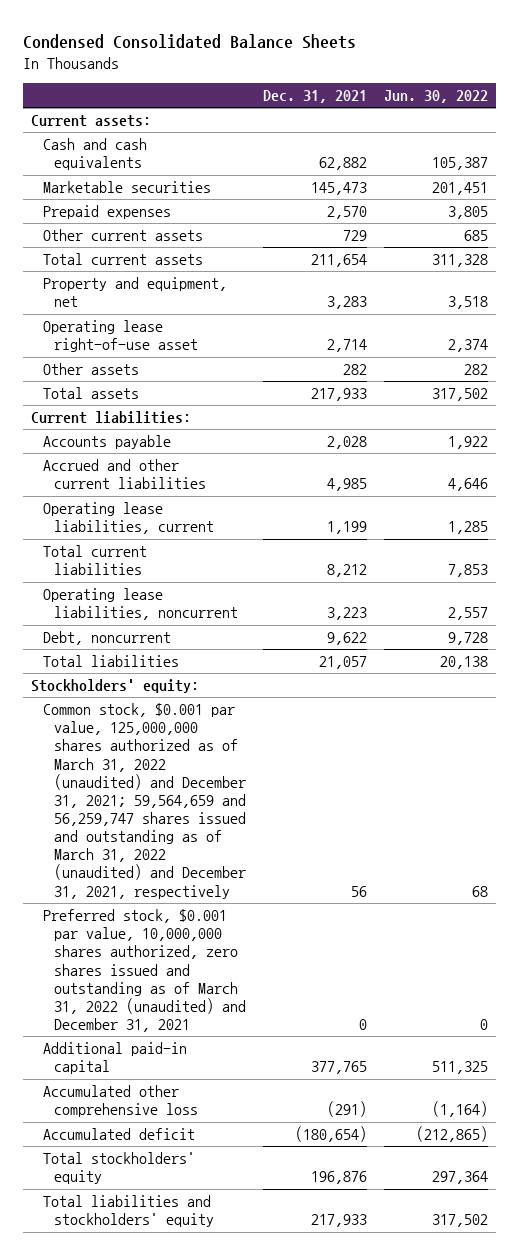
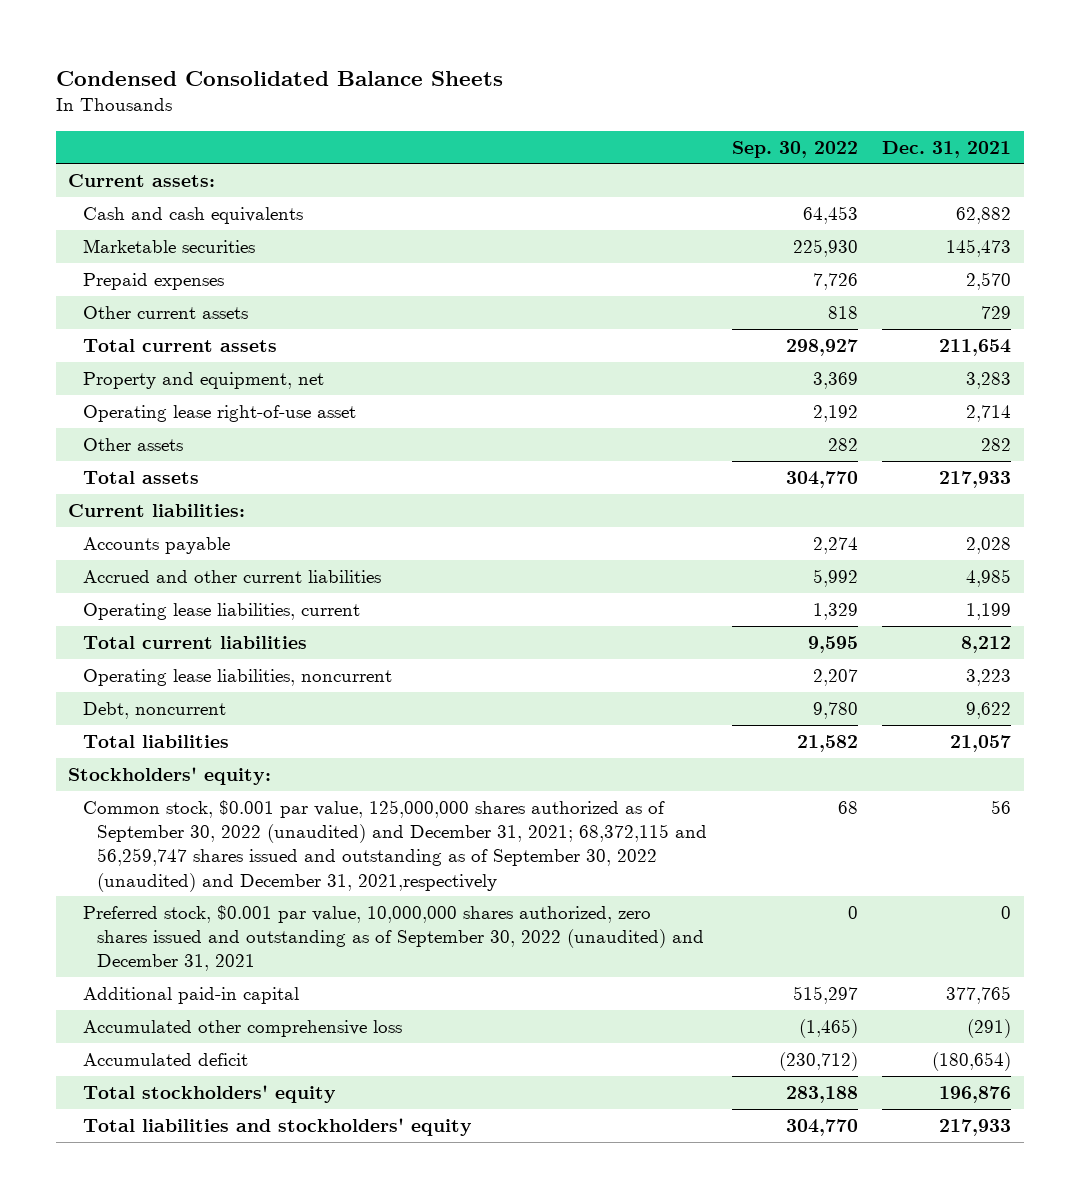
[383,89,488,103] Jun. 30, 2022 -> none
none -> [731,140,858,158] Sep. 30, 2022
[42,703,247,899] Common stock, $0.001 par value, 125,000,000 shares authorized as of March 31, 2022 (unaudited) and December 31, 2021; 59,564,659 and 56,259,747 shares issued and outstanding as of March 31, 2022 (unaudited) and December 31, 2021, respectively -> [82,799,708,892] Common stock, $0.001 par value, 125,000,000 shares authorized as of September 30, 2022 (unaudited) and December 31, 2021; 68,372,115 and 56,259,747 shares issued and outstanding as of September 30, 2022 (unaudited) and December 31, 2021,respectively
[42,909,247,1033] Preferred stock, $0.001 par value, 10,000,000 shares authorized, zero shares issued and outstanding as of March 31, 2022 (unaudited) and December 31, 2021 -> [82,904,705,972] Preferred stock, $0.001 par value, 10,000,000 shares authorized, zero shares issued and outstanding as of September 30, 2022 (unaudited) and December 31, 2021

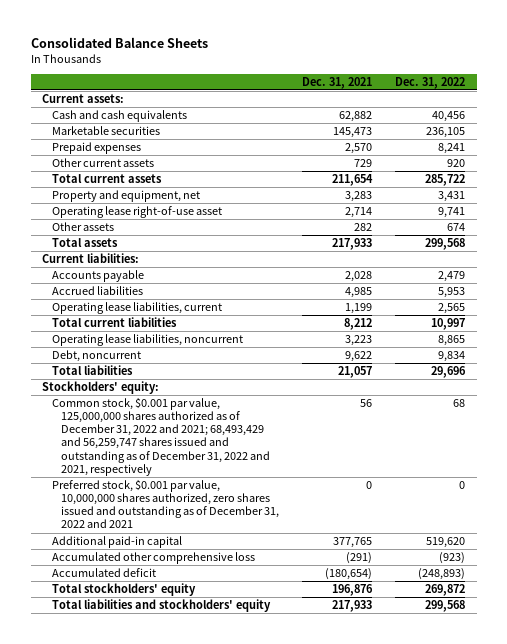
[55,70,503,86] Condensed Consolidated Balance Sheets -> [30,36,208,48] Consolidated Balance Sheets
[731,140,858,158] Sep. 30, 2022 -> none
none -> [395,76,466,89] Dec. 31, 2022
[82,569,381,583] Accrued and other current liabilities -> [51,286,143,296] Accrued liabilities
[82,799,708,892] Common stock, $0.001 par value, 125,000,000 shares authorized as of September 30, 2022 (unaudited) and December 31, 2021; 68,372,115 and 56,259,747 shares issued and outstanding as of September 30, 2022 (unaudited) and December 31, 2021,respectively -> [51,397,271,476] Common stock, $0.001 par value, 125,000,000 shares authorized as of December 31, 2022 and 2021; 68,493,429 and 56,259,747 shares issued and outstanding as of December 31, 2022 and 2021, respectively
[82,904,705,972] Preferred stock, $0.001 par value, 10,000,000 shares authorized, zero shares issued and outstanding as of September 30, 2022 (unaudited) and December 31, 2021 -> [51,479,280,529] Preferred stock, $0.001 par value, 10,000,000 shares authorized, zero shares issued and outstanding as of December 31, 2022 and 2021

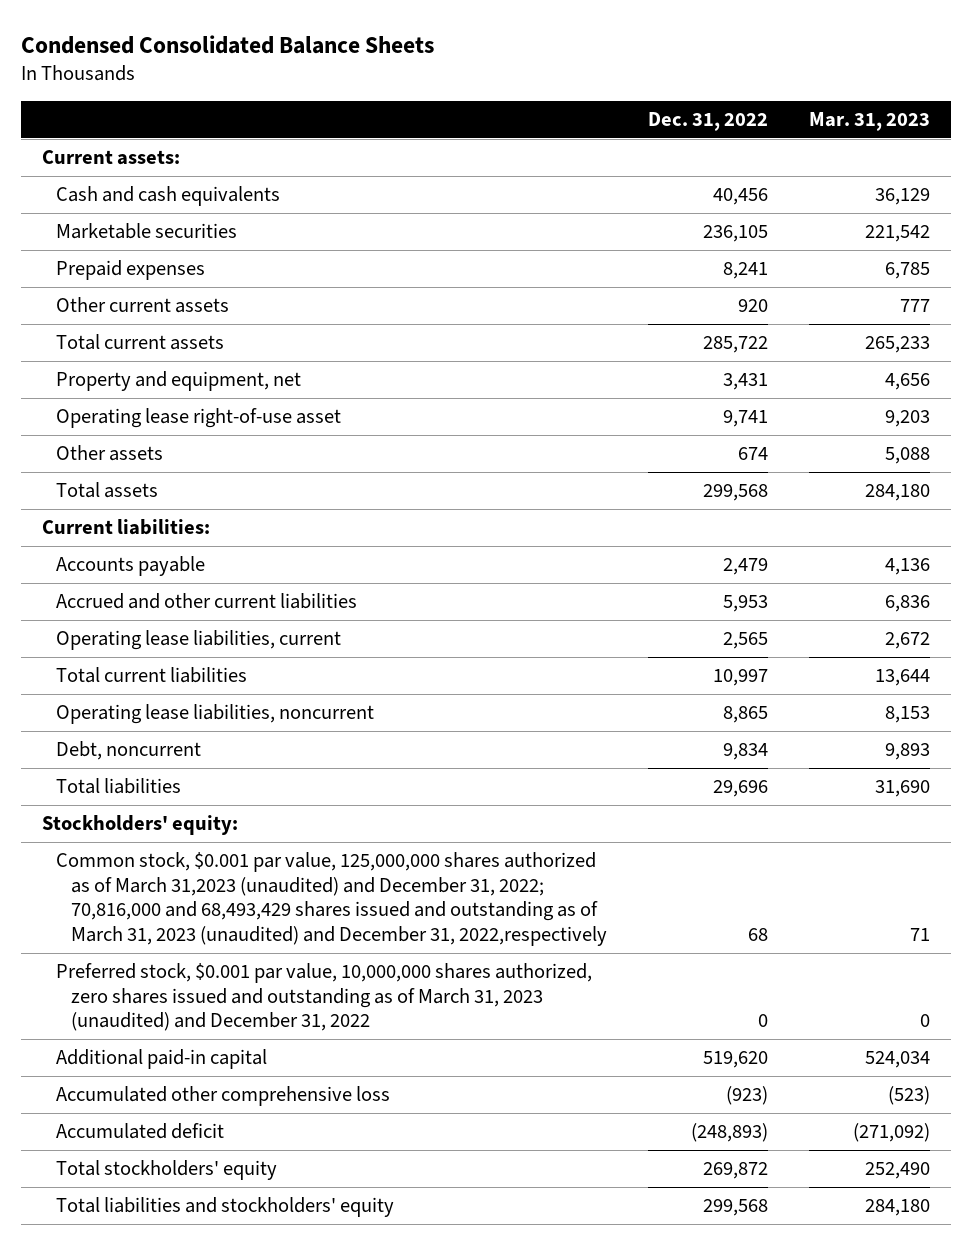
[30,36,208,48] Consolidated Balance Sheets -> [21,34,435,54] Condensed Consolidated Balance Sheets
[302,76,373,89] Dec. 31, 2021 -> none
none -> [808,112,930,132] Mar. 31, 2023
[51,286,143,296] Accrued liabilities -> [56,593,358,610] Accrued and other current liabilities
[51,397,271,476] Common stock, $0.001 par value, 125,000,000 shares authorized as of December 31, 2022 and 2021; 68,493,429 and 56,259,747 shares issued and outstanding as of December 31, 2022 and 2021, respectively -> [56,852,607,946] Common stock, $0.001 par value, 125,000,000 shares authorized as of March 31,2023 (unaudited) and December 31, 2022; 70,816,000 and 68,493,429 shares issued and outstanding as of March 31, 2023 (unaudited) and December 31, 2022,respectively
[51,479,280,529] Preferred stock, $0.001 par value, 10,000,000 shares authorized, zero shares issued and outstanding as of December 31, 2022 and 2021 -> [56,963,593,1032] Preferred stock, $0.001 par value, 10,000,000 shares authorized, zero shares issued and outstanding as of March 31, 2023 (unaudited) and December 31, 2022

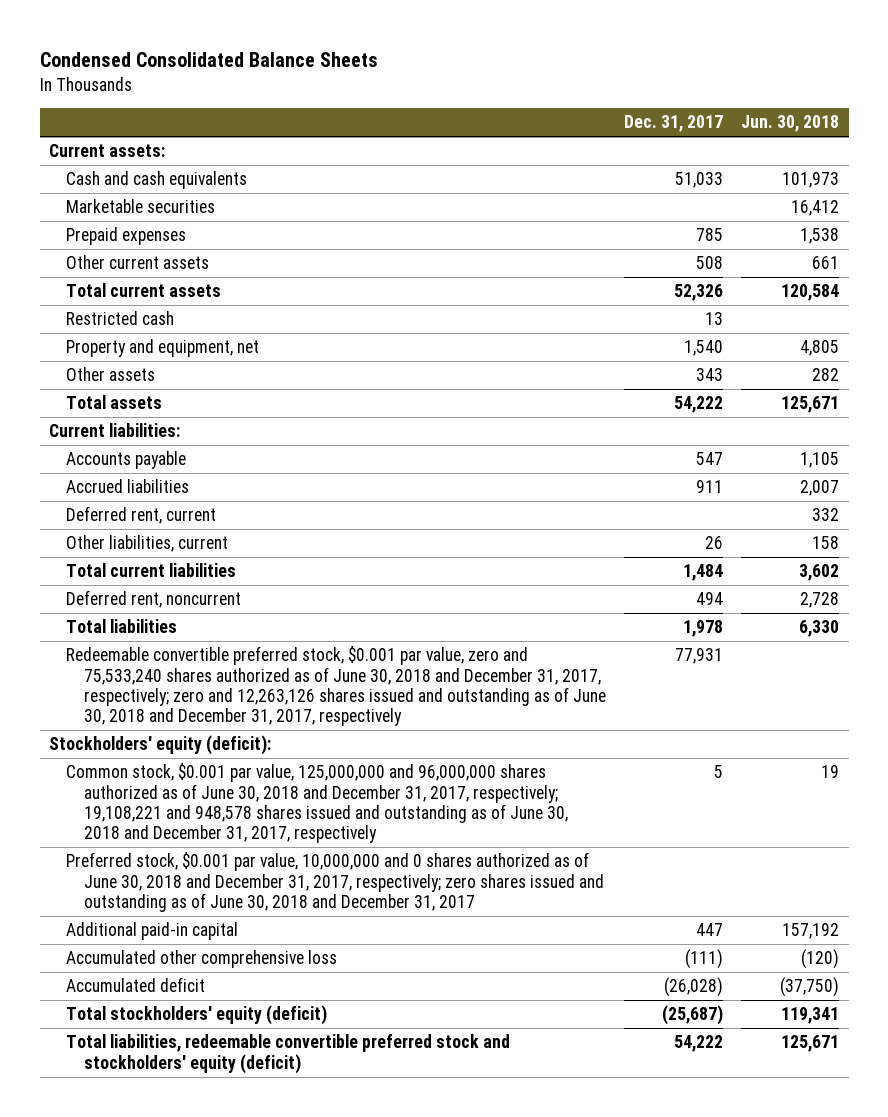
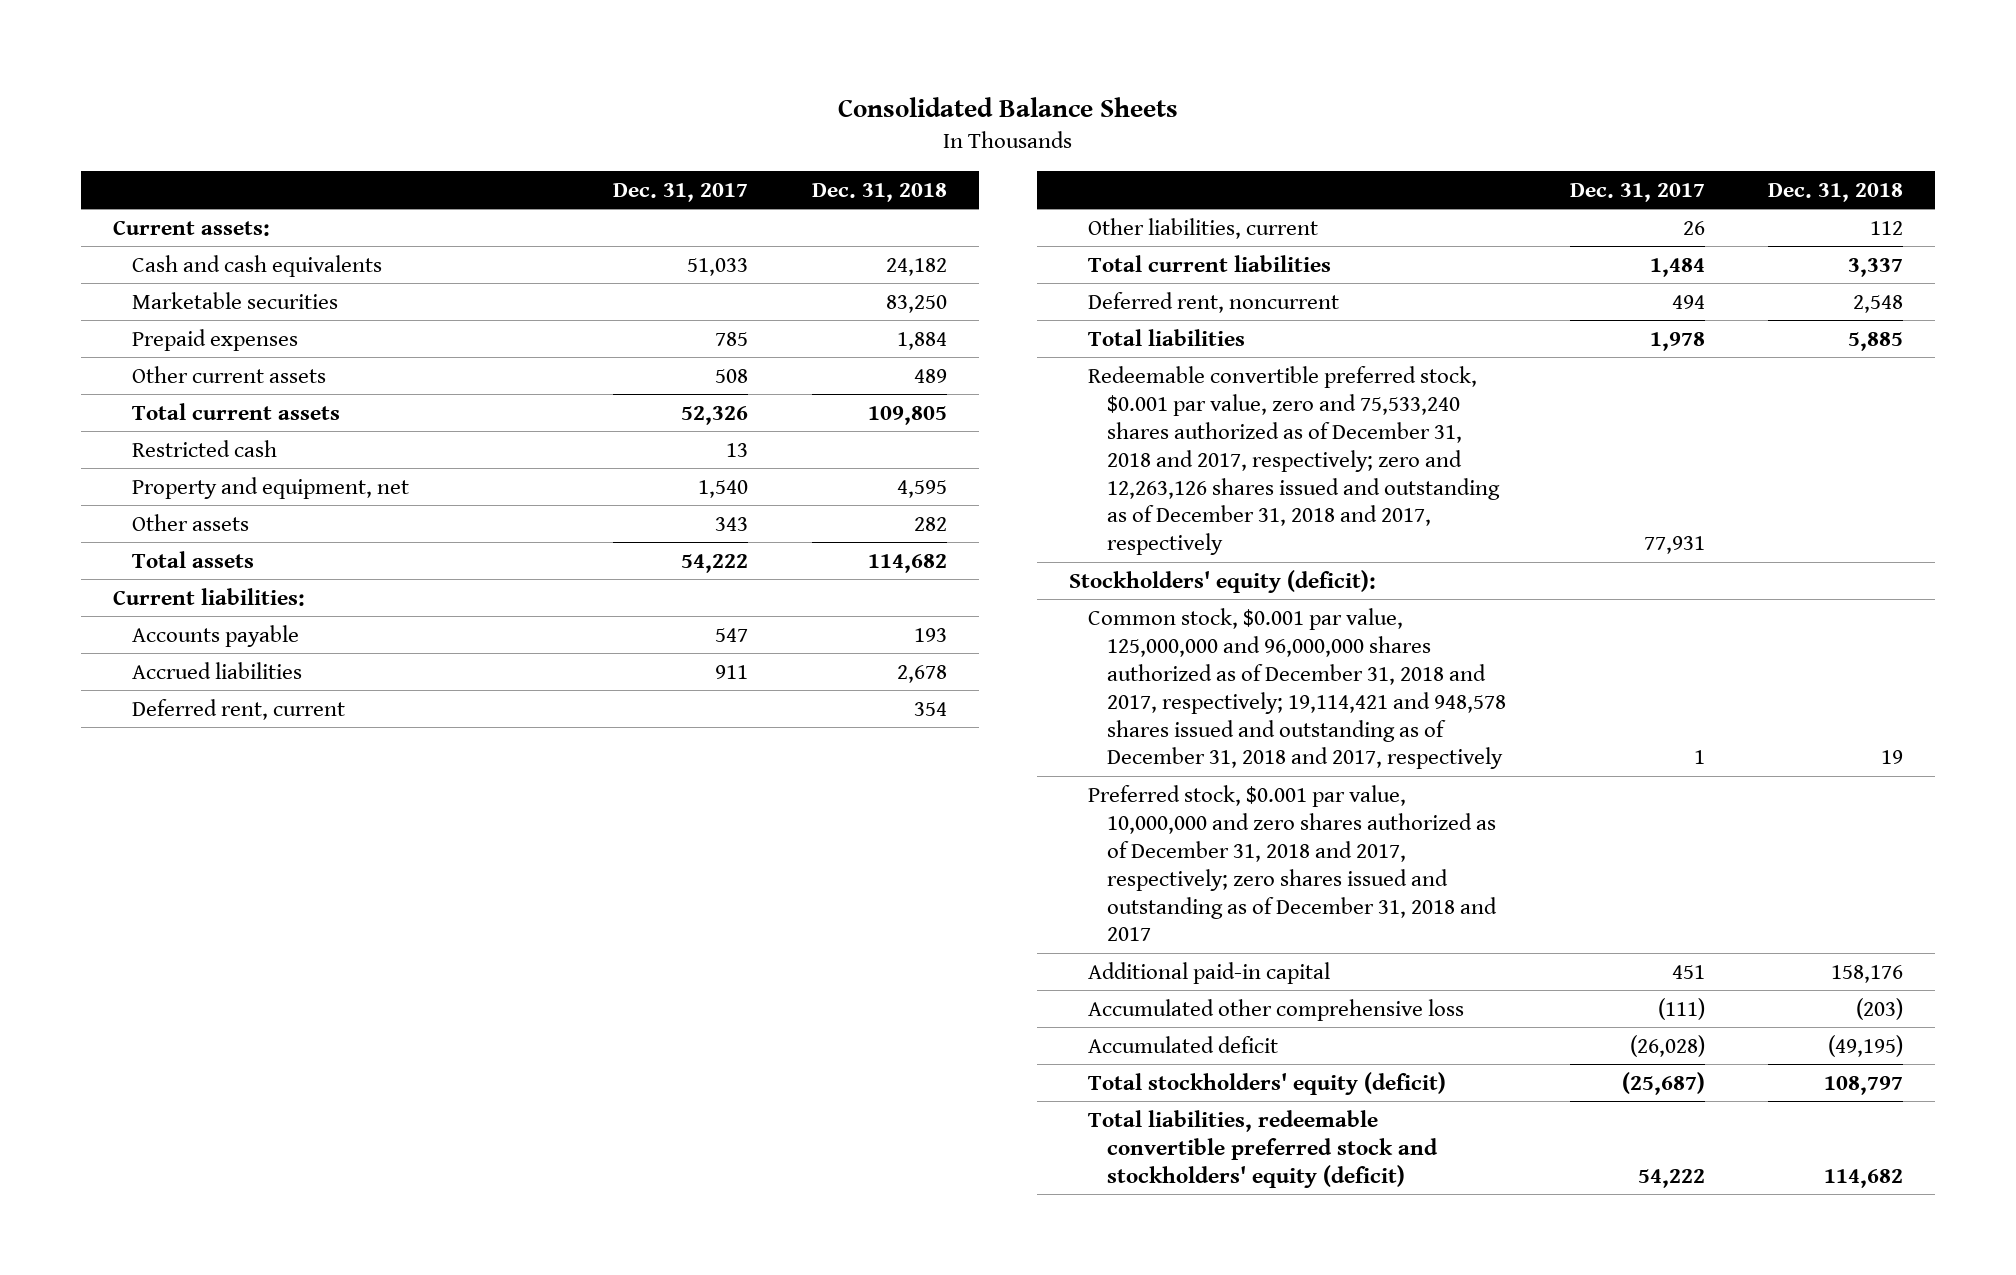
[39,51,378,67] Condensed Consolidated Balance Sheets -> [837,96,1178,117] Consolidated Balance Sheets
[741,115,840,133] Jun. 30, 2018 -> none
none -> [812,183,948,203] Dec. 31, 2018
[66,646,606,727] Redeemable convertible preferred stock, $0.001 par value, zero and 75,533,240 shares authorized as of June 30, 2018 and December 31, 2017, respectively; zero and 12,263,126 shares issued and outstanding as of June 30, 2018 and December 31, 2017, respectively -> [1087,365,1500,556] Redeemable convertible preferred stock, $0.001 par value, zero and 75,533,240 shares authorized as of December 31, 2018 and 2017, respectively; zero and 12,263,126 shares issued and outstanding as of December 31, 2018 and 2017, respectively
[66,763,568,844] Common stock, $0.001 par value, 125,000,000 and 96,000,000 shares authorized as of June 30, 2018 and December 31, 2017, respectively; 19,108,221 and 948,578 shares issued and outstanding as of June 30, 2018 and December 31, 2017, respectively -> [1087,607,1506,770] Common stock, $0.001 par value, 125,000,000 and 96,000,000 shares authorized as of December 31, 2018 and 2017, respectively; 19,114,421 and 948,578 shares issued and outstanding as of December 31, 2018 and 2017, respectively
[714,765,724,779] 5 -> [1693,750,1705,765] 1
[66,852,604,913] Preferred stock, $0.001 par value, 10,000,000 and 0 shares authorized as of June 30, 2018 and December 31, 2017, respectively; zero shares issued and outstanding as of June 30, 2018 and December 31, 2017 -> [1087,784,1497,942] Preferred stock, $0.001 par value, 10,000,000 and zero shares authorized as of December 31, 2018 and 2017, respectively; zero shares issued and outstanding as of December 31, 2018 and 2017
[696,923,724,937] 447 -> [1671,964,1705,979] 451

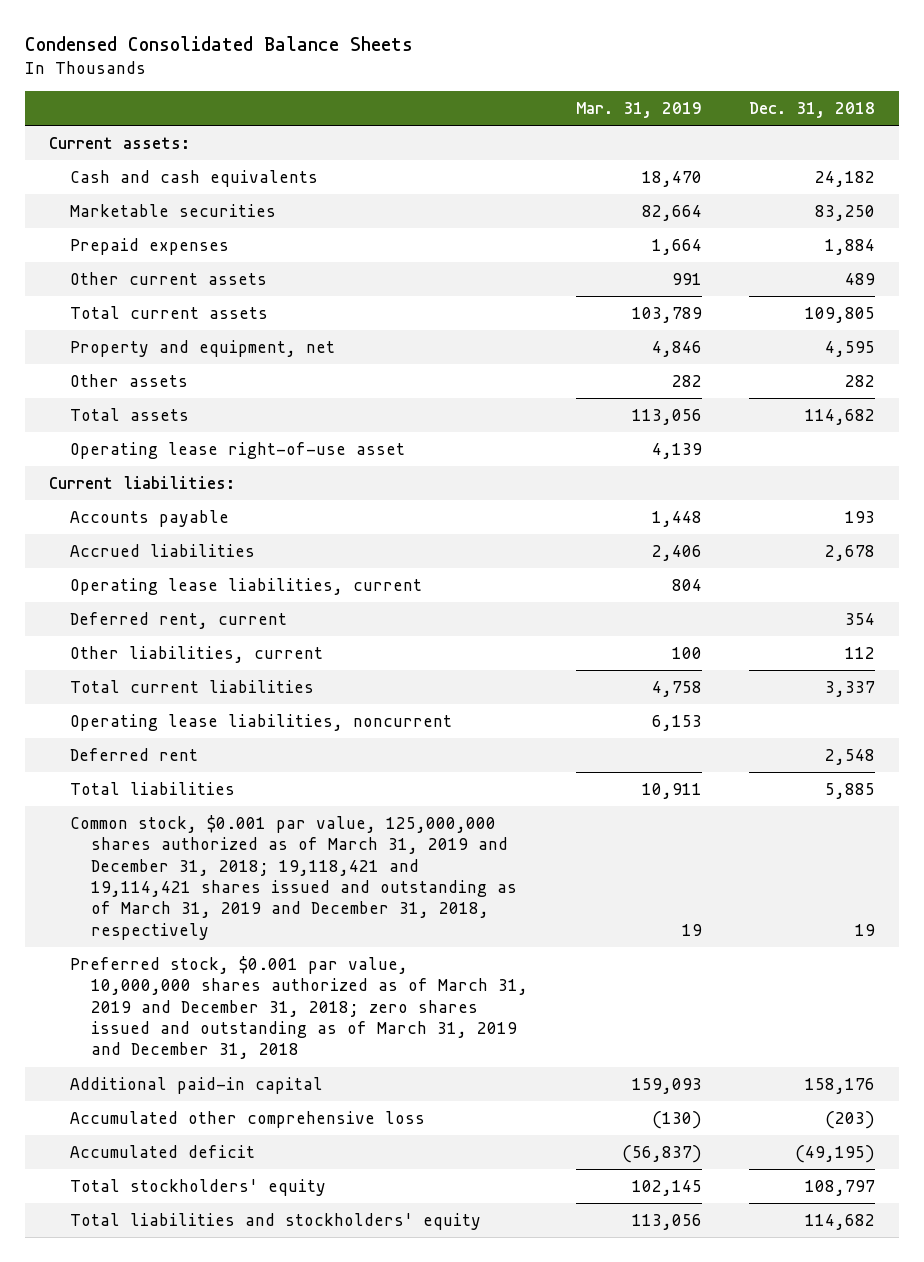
[837,96,1178,117] Consolidated Balance Sheets -> [25,36,414,52] Condensed Consolidated Balance Sheets
[613,183,749,203] Dec. 31, 2017 -> none
none -> [575,101,702,118] Mar. 31, 2019
[131,439,277,457] Restricted cash -> none
none -> [69,441,405,459] Operating lease right-of-use asset
none -> [69,577,422,595] Operating lease liabilities, current
none -> [69,713,452,731] Operating lease liabilities, noncurrent
[1087,291,1339,313] Deferred rent, noncurrent -> [69,747,198,761] Deferred rent
[1087,365,1500,556] Redeemable convertible preferred stock, $0.001 par value, zero and 75,533,240 shares authorized as of December 31, 2018 and 2017, respectively; zero and 12,263,126 shares issued and outstanding as of December 31, 2018 and 2017, respectively -> none
[1068,569,1376,593] Stockholders' equity (deficit): -> none
[1087,607,1506,770] Common stock, $0.001 par value, 125,000,000 and 96,000,000 shares authorized as of December 31, 2018 and 2017, respectively; 19,114,421 and 948,578 shares issued and outstanding as of December 31, 2018 and 2017, respectively -> [69,814,517,940] Common stock, $0.001 par value, 125,000,000 shares authorized as of March 31, 2019 and December 31, 2018; 19,118,421 and 19,114,421 shares issued and outstanding as of March 31, 2019 and December 31, 2018, respectively
[1087,784,1497,942] Preferred stock, $0.001 par value, 10,000,000 and zero shares authorized as of December 31, 2018 and 2017, respectively; zero shares issued and outstanding as of December 31, 2018 and 2017 -> [69,955,528,1060] Preferred stock, $0.001 par value, 10,000,000 shares authorized as of March 31, 2019 and December 31, 2018; zero shares issued and outstanding as of March 31, 2019 and December 31, 2018
[1087,1071,1446,1095] Total stockholders' equity (deficit) -> [69,1178,326,1196] Total stockholders' equity
[1087,1109,1438,1188] Total liabilities, redeemable convertible preferred stock and stockholders' equity (deficit) -> [69,1212,481,1230] Total liabilities and stockholders' equity

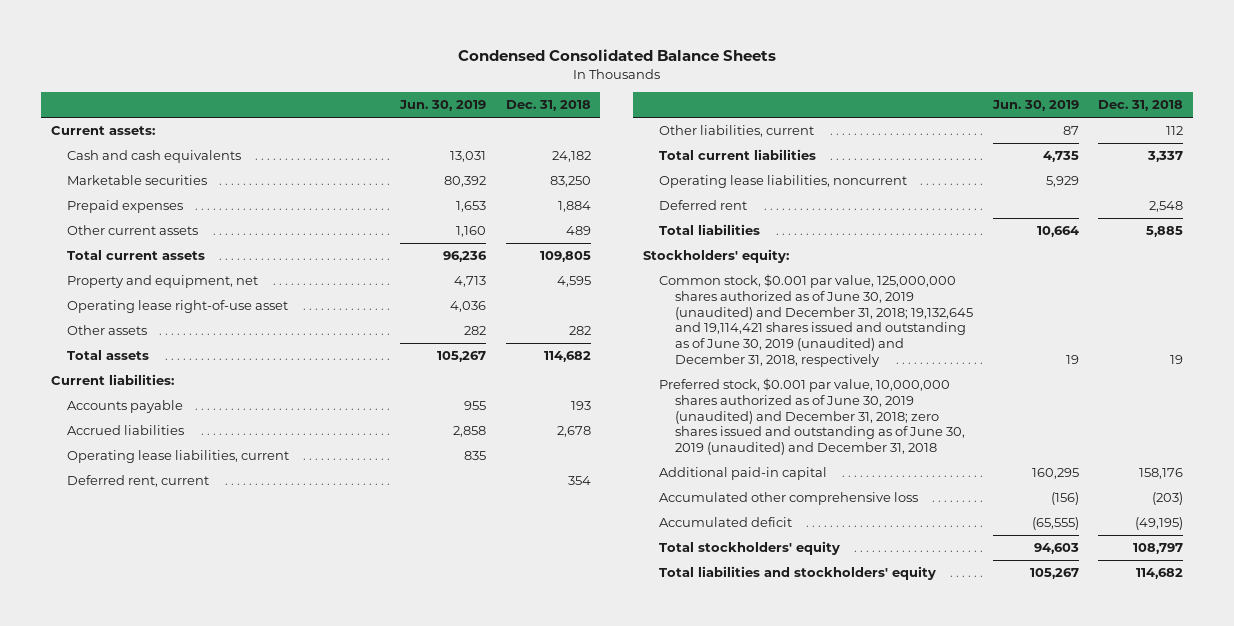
[575,101,702,118] Mar. 31, 2019 -> none
none -> [399,100,487,112] Jun. 30, 2019
[69,441,405,459] Operating lease right-of-use asset -> [66,300,288,314] Operating lease right-of-use asset
none -> [643,249,790,264] Stockholders' equity:
[69,814,517,940] Common stock, $0.001 par value, 125,000,000 shares authorized as of March 31, 2019 and December 31, 2018; 19,118,421 and 19,114,421 shares issued and outstanding as of March 31, 2019 and December 31, 2018, respectively -> [659,274,974,367] Common stock, $0.001 par value, 125,000,000 shares authorized as of June 30, 2019 (unaudited) and December 31, 2018; 19,132,645 and 19,114,421 shares issued and outstanding as of June 30, 2019 (unaudited) and December 31, 2018, respectively
[69,955,528,1060] Preferred stock, $0.001 par value, 10,000,000 shares authorized as of March 31, 2019 and December 31, 2018; zero shares issued and outstanding as of March 31, 2019 and December 31, 2018 -> [659,378,966,455] Preferred stock, $0.001 par value, 10,000,000 shares authorized as of June 30, 2019 (unaudited) and December 31, 2018; zero shares issued and outstanding as of June 30, 2019 (unaudited) and December 31, 2018

